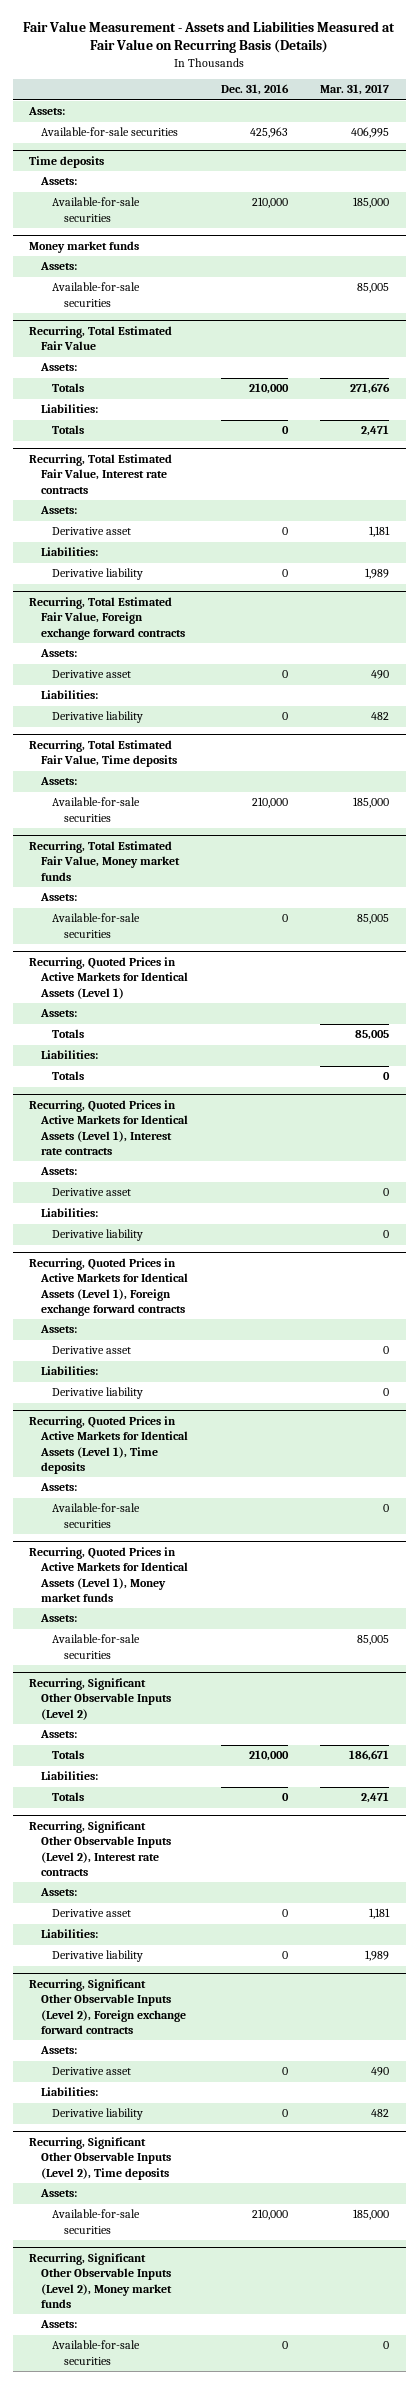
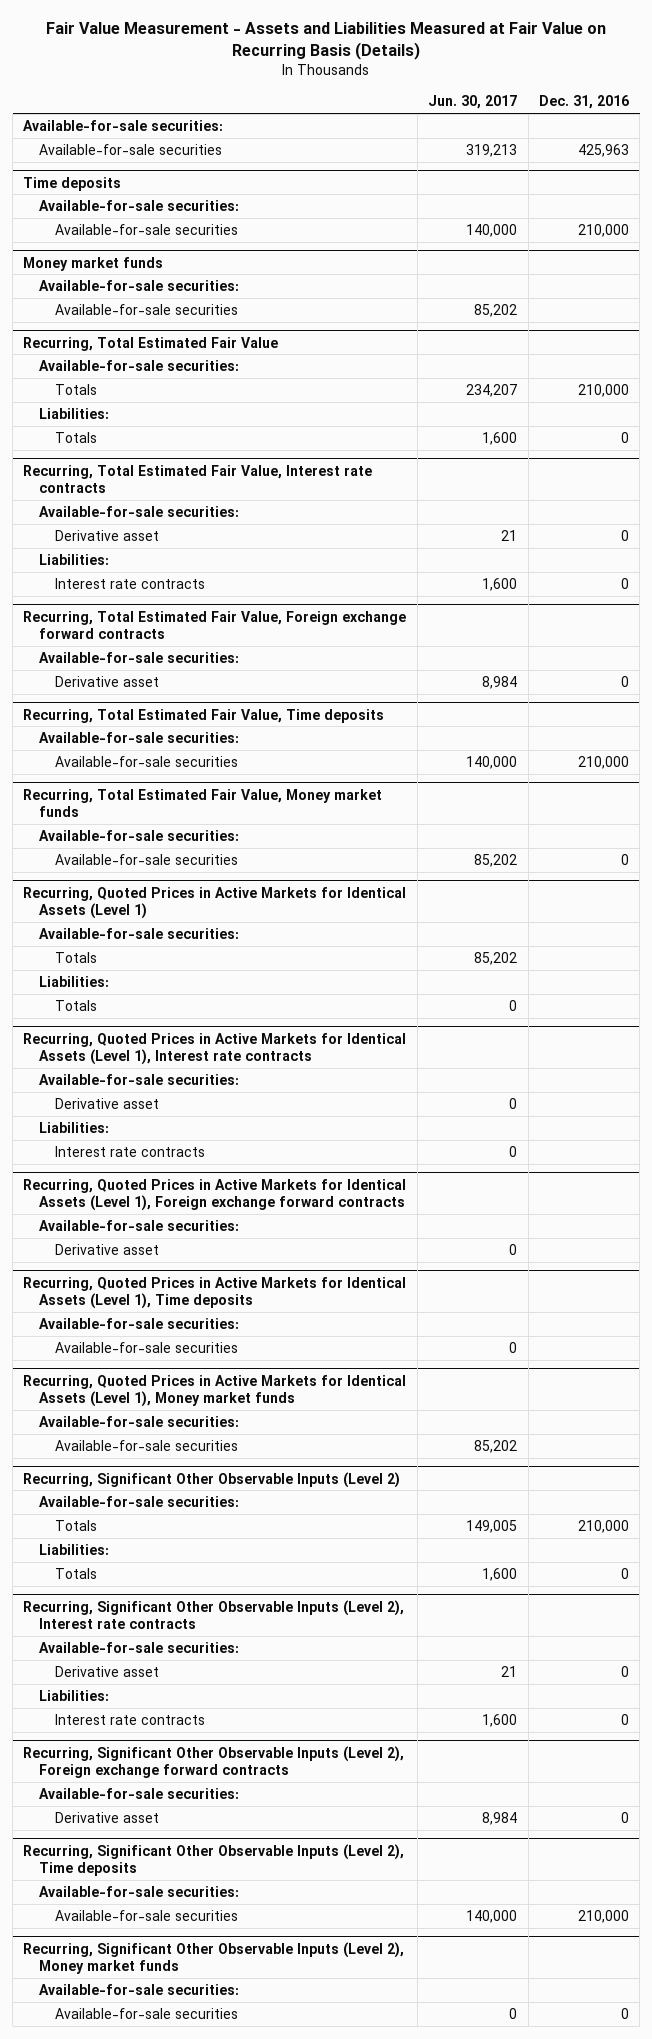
[320,84,390,96] Mar. 31, 2017 -> none
none -> [428,95,518,110] Jun. 30, 2017
[28,107,66,116] Assets: -> none
none -> [23,119,224,131] Available-for-sale securities:
[39,177,77,186] Assets: -> none
none -> [39,199,240,211] Available-for-sale securities:
[39,262,77,271] Assets: -> none
none -> [39,279,240,291] Available-for-sale securities:
[39,363,77,372] Assets: -> none
none -> [39,359,240,371] Available-for-sale securities:
[39,506,77,515] Assets: -> none
none -> [39,505,240,517] Available-for-sale securities:
[52,568,144,581] Derivative liability -> [55,577,206,589] Interest rate contracts
[39,649,77,658] Assets: -> none
none -> [39,651,240,663] Available-for-sale securities:
[40,690,98,700] Liabilities: -> none
[52,711,144,724] Derivative liability -> none
[39,777,77,786] Assets: -> none
none -> [39,731,240,743] Available-for-sale securities:
[39,893,77,902] Assets: -> none
none -> [39,829,240,841] Available-for-sale securities:
[39,1009,77,1018] Assets: -> none
none -> [39,927,240,939] Available-for-sale securities:
[39,1167,77,1176] Assets: -> none
none -> [39,1073,240,1085] Available-for-sale securities:
[52,1229,144,1242] Derivative liability -> [55,1145,206,1157] Interest rate contracts
[39,1325,77,1334] Assets: -> none
none -> [39,1219,240,1231] Available-for-sale securities:
[40,1366,98,1376] Liabilities: -> none
[52,1387,144,1400] Derivative liability -> none
[39,1483,77,1492] Assets: -> none
none -> [39,1317,240,1329] Available-for-sale securities:
[39,1614,77,1623] Assets: -> none
none -> [39,1415,240,1427] Available-for-sale securities:
[39,1730,77,1739] Assets: -> none
none -> [39,1495,240,1507] Available-for-sale securities:
[39,1888,77,1897] Assets: -> none
none -> [39,1641,240,1653] Available-for-sale securities:
[52,1950,144,1963] Derivative liability -> [55,1713,206,1725] Interest rate contracts
[39,2046,77,2055] Assets: -> none
none -> [39,1787,240,1799] Available-for-sale securities:
[40,2087,98,2097] Liabilities: -> none
[52,2108,144,2121] Derivative liability -> none
[39,2189,77,2198] Assets: -> none
none -> [39,1885,240,1897] Available-for-sale securities:
[39,2320,77,2329] Assets: -> none
none -> [39,1983,240,1995] Available-for-sale securities:

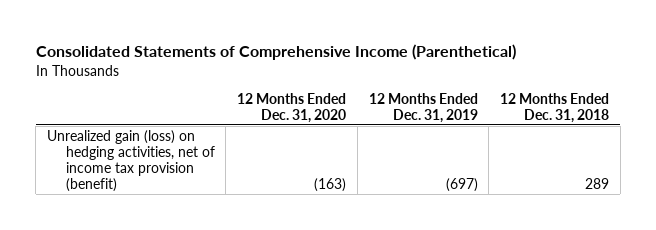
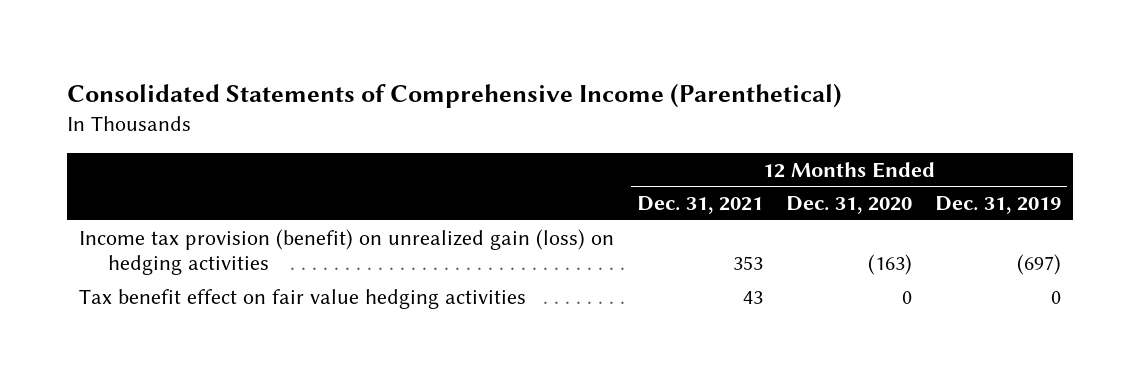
[500,93,610,124] 12 Months Ended Dec. 31, 2018 -> none
none -> [636,196,763,215] Dec. 31, 2021
[47,129,215,192] Unrealized gain (loss) on hedging activities, net of income tax provision (benefit) -> [78,228,614,276] Income tax provision (benefit) on unrealized gain (loss) on hedging activities
none -> [78,288,526,309] Tax benefit effect on fair value hedging activities

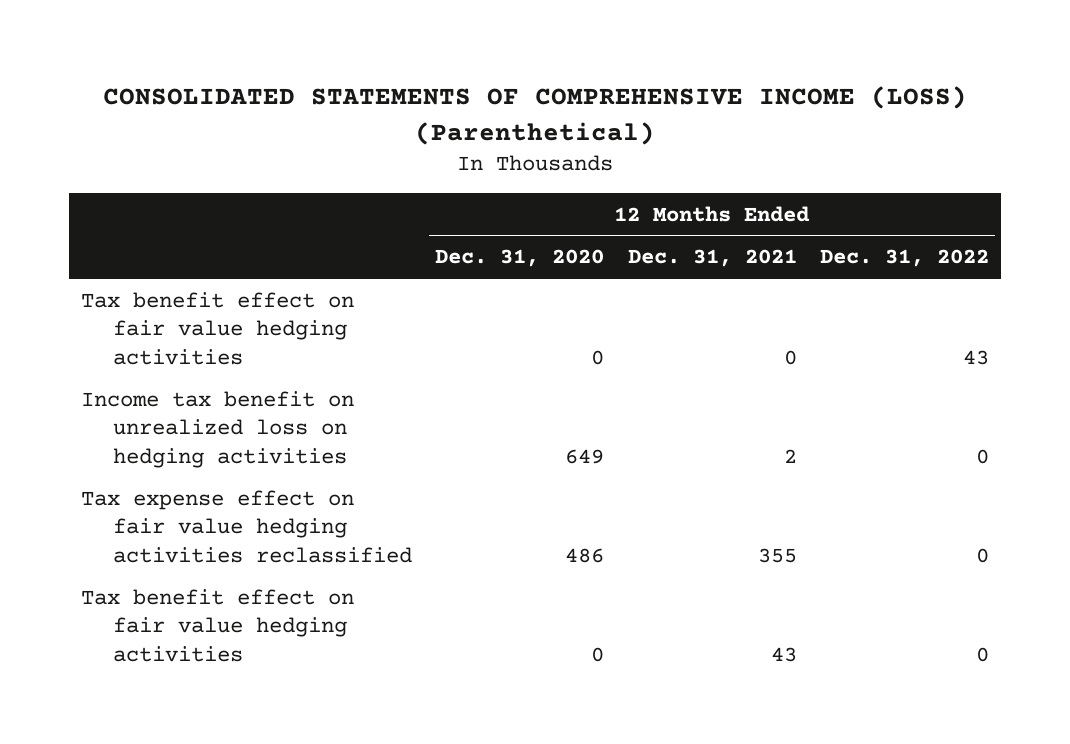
[67,82,843,108] Consolidated Statements of Comprehensive Income (Parenthetical) -> [103,86,968,145] CONSOLIDATED STATEMENTS OF COMPREHENSIVE INCOME (LOSS) (Parenthetical)
[935,196,1062,215] Dec. 31, 2019 -> none
none -> [820,249,990,268] Dec. 31, 2022
none -> [80,291,354,365] Tax benefit effect on fair value hedging activities
[78,228,614,276] Income tax provision (benefit) on unrealized gain (loss) on hedging activities -> [80,390,354,468] Income tax benefit on unrealized loss on hedging activities
[732,256,763,271] 353 -> [783,448,797,463] 2
[868,254,913,276] (163) -> [565,448,605,464] 649
none -> [80,489,412,563] Tax expense effect on fair value hedging activities reclassified

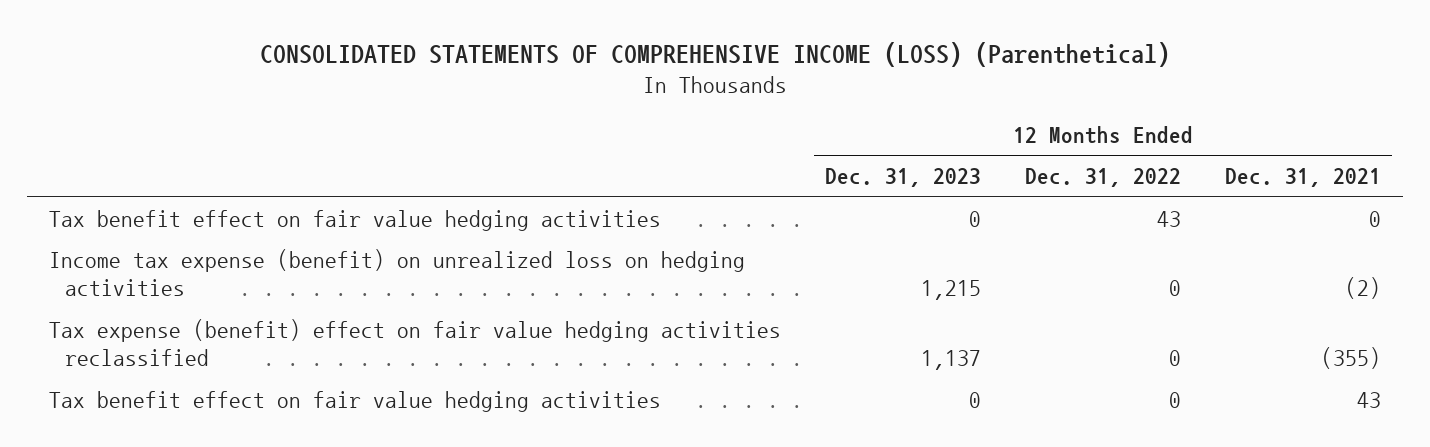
[435,249,605,268] Dec. 31, 2020 -> none
none -> [824,168,981,188] Dec. 31, 2023
[80,390,354,468] Income tax benefit on unrealized loss on hedging activities -> [48,248,745,297] Income tax expense (benefit) on unrealized loss on hedging activities
[783,448,797,463] 2 -> [1344,277,1381,300] (2)
[80,489,412,563] Tax expense effect on fair value hedging activities reclassified -> [48,318,781,367] Tax expense (benefit) effect on fair value hedging activities reclassified
[757,547,797,563] 355 -> [1320,347,1381,370] (355)

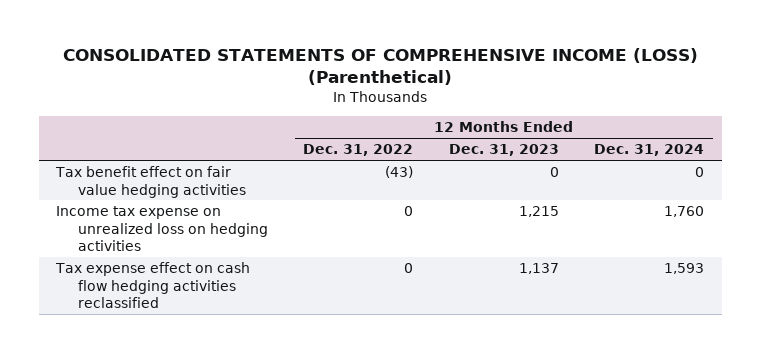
[1224,168,1381,188] Dec. 31, 2021 -> none
none -> [594,144,705,157] Dec. 31, 2024
[48,390,661,412] Tax benefit effect on fair value hedging activities -> none
[1156,210,1181,227] 43 -> [385,166,414,179] (43)
[48,248,745,297] Income tax expense (benefit) on unrealized loss on hedging activities -> [56,206,269,251] Income tax expense on unrealized loss on hedging activities
[48,318,781,367] Tax expense (benefit) effect on fair value hedging activities reclassified -> [55,262,251,308] Tax expense effect on cash flow hedging activities reclassified

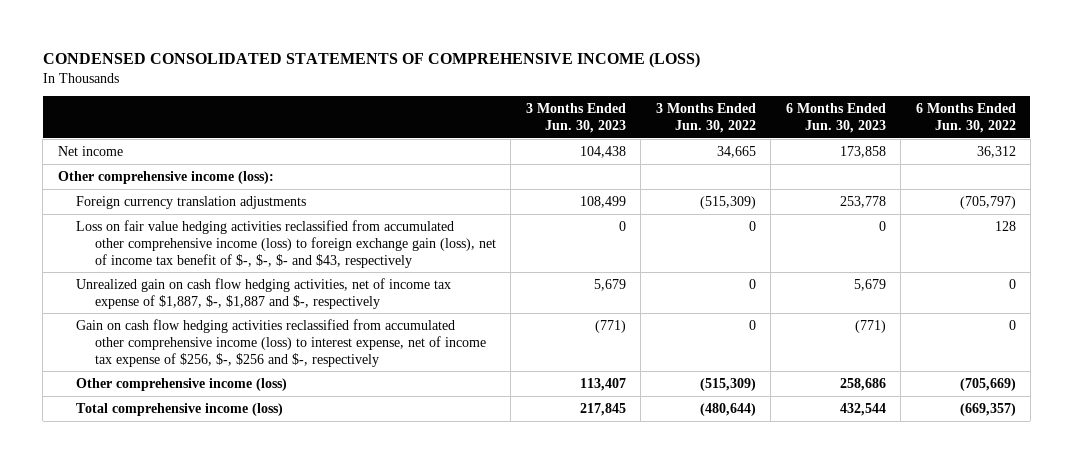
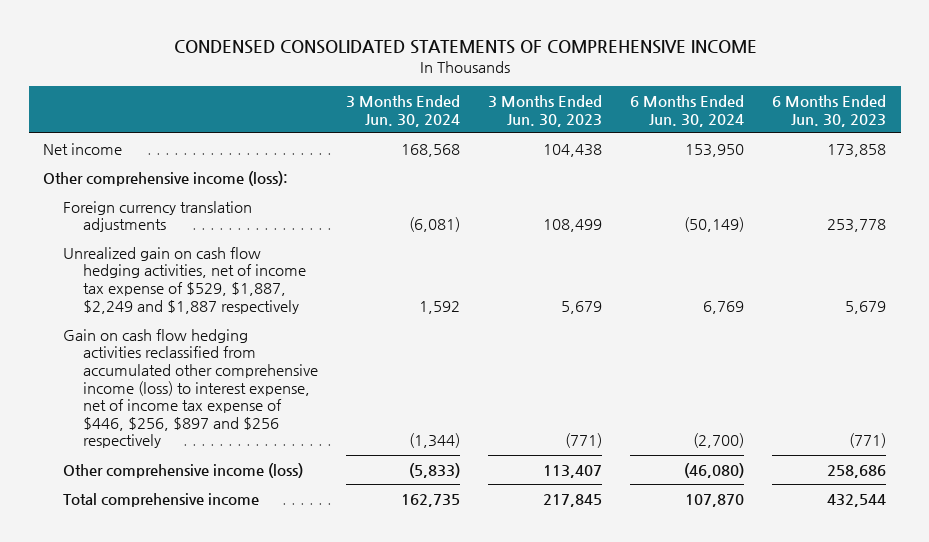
[42,52,700,69] CONDENSED CONSOLIDATED STATEMENTS OF COMPREHENSIVE INCOME (LOSS) -> [173,39,757,54] CONDENSED CONSOLIDATED STATEMENTS OF COMPREHENSIVE INCOME
[655,103,756,134] 3 Months Ended Jun. 30, 2022 -> none
[915,103,1016,134] 6 Months Ended Jun. 30, 2022 -> none
none -> [346,94,461,127] 3 Months Ended Jun. 30, 2024
none -> [630,94,745,127] 6 Months Ended Jun. 30, 2024
[76,219,496,268] Loss on fair value hedging activities reclassified from accumulated other comprehensive income (loss) to foreign exchange gain (loss), net of income tax benefit of $-, $-, $- and $43, respectively -> none
[76,277,452,309] Unrealized gain on cash flow hedging activities, net of income tax expense of $1,887, $-, $1,887 and $-, respectively -> [62,246,307,314] Unrealized gain on cash flow hedging activities, net of income tax expense of $529, $1,887, $2,249 and $1,887 respectively
[76,318,486,367] Gain on cash flow hedging activities reclassified from accumulated other comprehensive income (loss) to interest expense, net of income tax expense of $256, $-, $256 and $-, respectively -> [62,328,319,449] Gain on cash flow hedging activities reclassified from accumulated other comprehensive income (loss) to interest expense, net of income tax expense of $446, $256, $897 and $256 respectively
[76,402,284,416] Total comprehensive income (loss) -> [62,492,259,507] Total comprehensive income

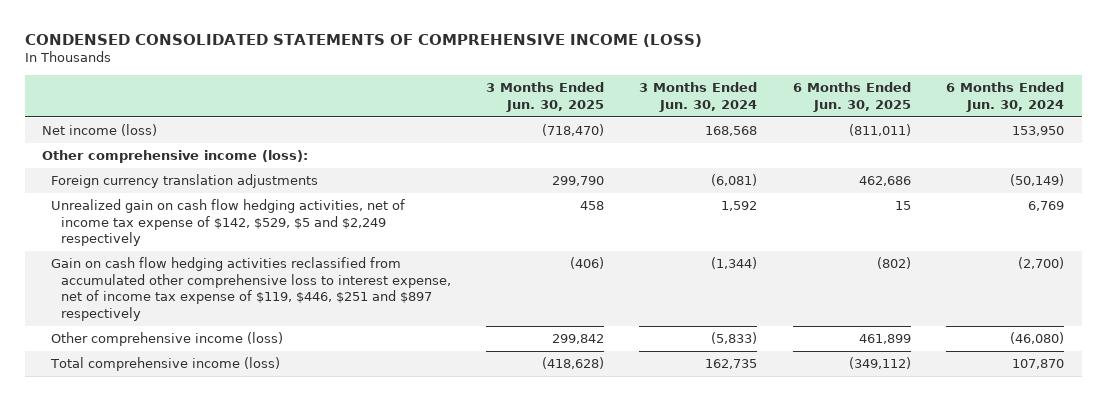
[173,39,757,54] CONDENSED CONSOLIDATED STATEMENTS OF COMPREHENSIVE INCOME -> [24,33,702,47] CONDENSED CONSOLIDATED STATEMENTS OF COMPREHENSIVE INCOME (LOSS)
[488,94,603,127] 3 Months Ended Jun. 30, 2023 -> none
[772,94,887,127] 6 Months Ended Jun. 30, 2023 -> none
none -> [485,82,604,112] 3 Months Ended Jun. 30, 2025
none -> [792,82,911,112] 6 Months Ended Jun. 30, 2025
[42,142,122,155] Net income -> [42,124,158,137] Net income (loss)
[62,246,307,314] Unrealized gain on cash flow hedging activities, net of income tax expense of $529, $1,887, $2,249 and $1,887 respectively -> [51,199,406,247] Unrealized gain on cash flow hedging activities, net of income tax expense of $142, $529, $5 and $2,249 respectively
[62,328,319,449] Gain on cash flow hedging activities reclassified from accumulated other comprehensive income (loss) to interest expense, net of income tax expense of $446, $256, $897 and $256 respectively -> [51,257,451,321] Gain on cash flow hedging activities reclassified from accumulated other comprehensive loss to interest expense, net of income tax expense of $119, $446, $251 and $897 respectively
[62,492,259,507] Total comprehensive income -> [50,357,281,372] Total comprehensive income (loss)

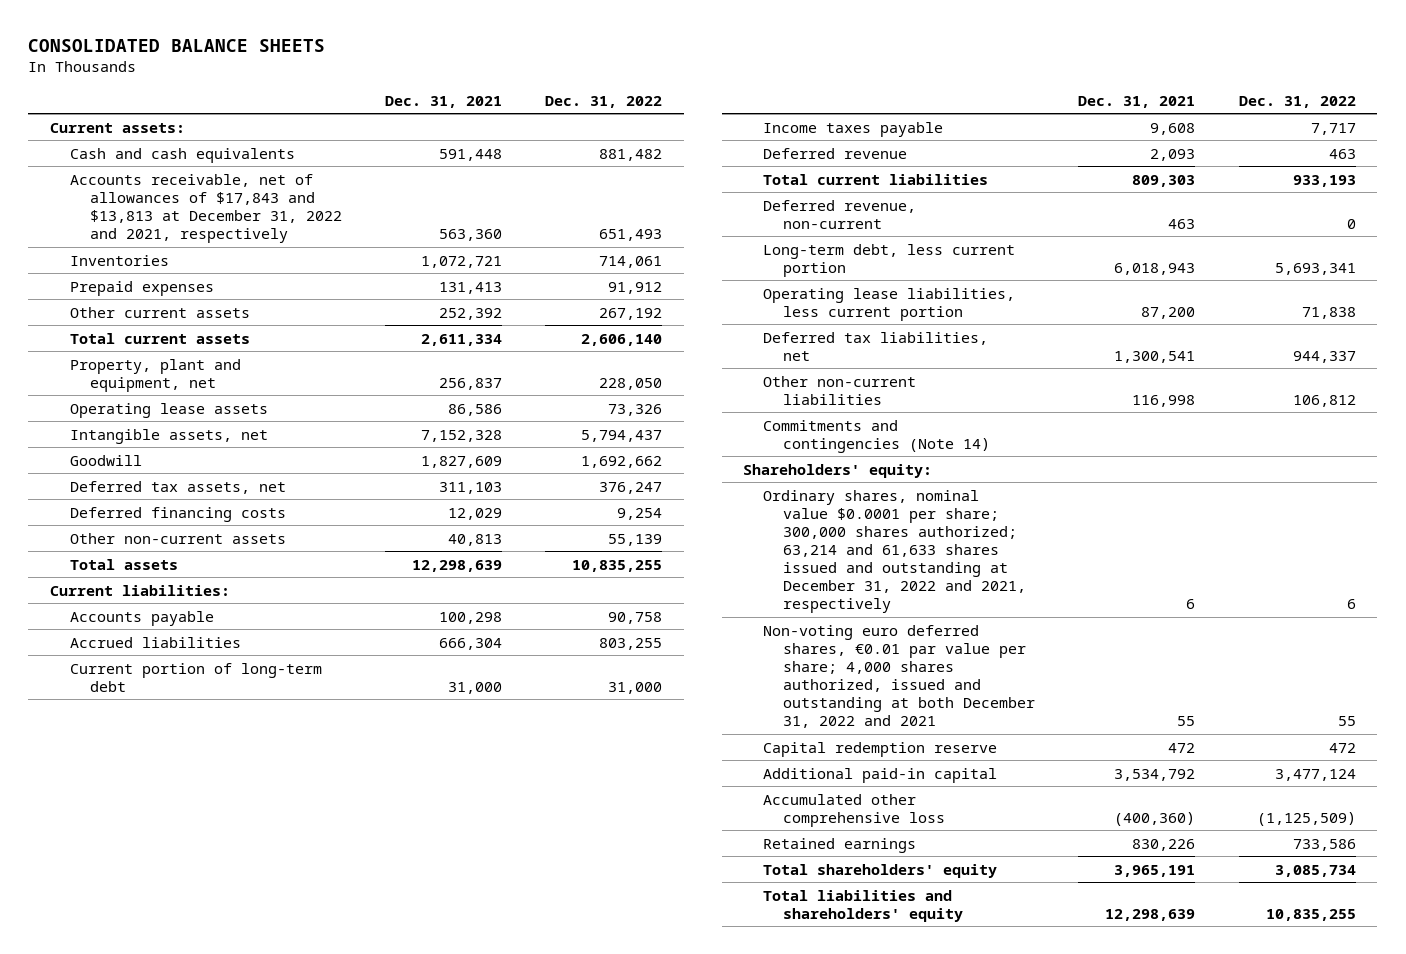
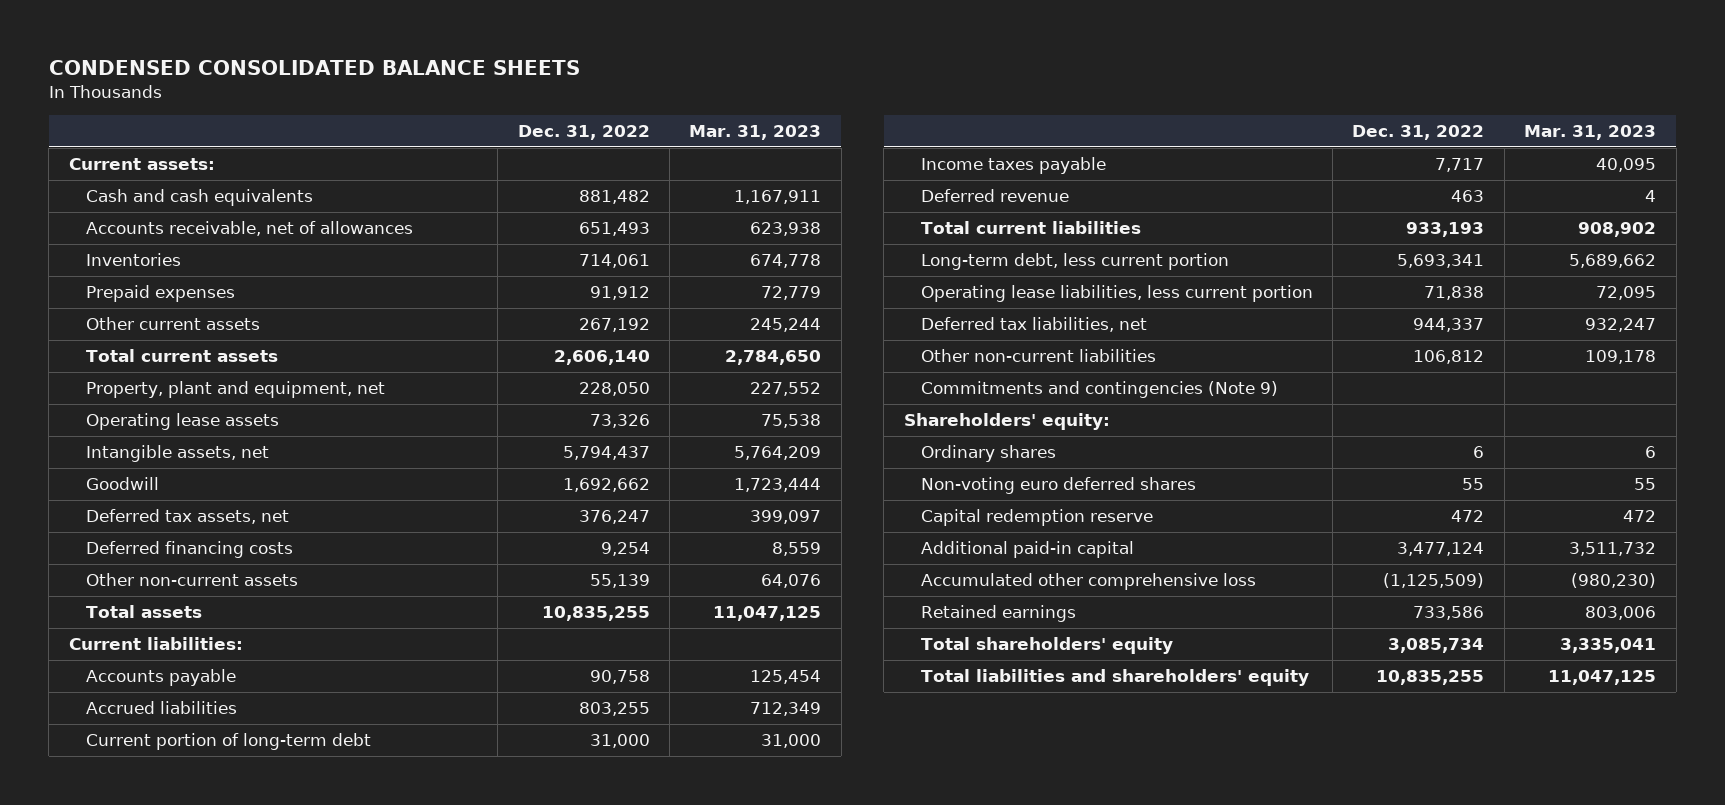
[28,38,326,52] CONSOLIDATED BALANCE SHEETS -> [48,60,580,76] CONDENSED CONSOLIDATED BALANCE SHEETS
[385,95,503,108] Dec. 31, 2021 -> none
none -> [689,124,822,140] Mar. 31, 2023
[69,173,342,243] Accounts receivable, net of allowances of $17,843 and $13,813 at December 31, 2022 and 2021, respectively -> [85,221,413,237] Accounts receivable, net of allowances
[763,199,917,229] Deferred revenue, non-current -> none
[763,419,990,453] Commitments and contingencies (Note 14) -> [920,381,1278,399] Commitments and contingencies (Note 9)
[763,489,1026,614] Ordinary shares, nominal value $0.0001 per share; 300,000 shares authorized; 63,214 and 61,633 shares issued and outstanding at December 31, 2022 and 2021, respectively -> [920,445,1056,463] Ordinary shares
[763,624,1035,728] Non-voting euro deferred shares, €0.01 par value per share; 4,000 shares authorized, issued and outstanding at both December 31, 2022 and 2021 -> [920,477,1196,495] Non-voting euro deferred shares

